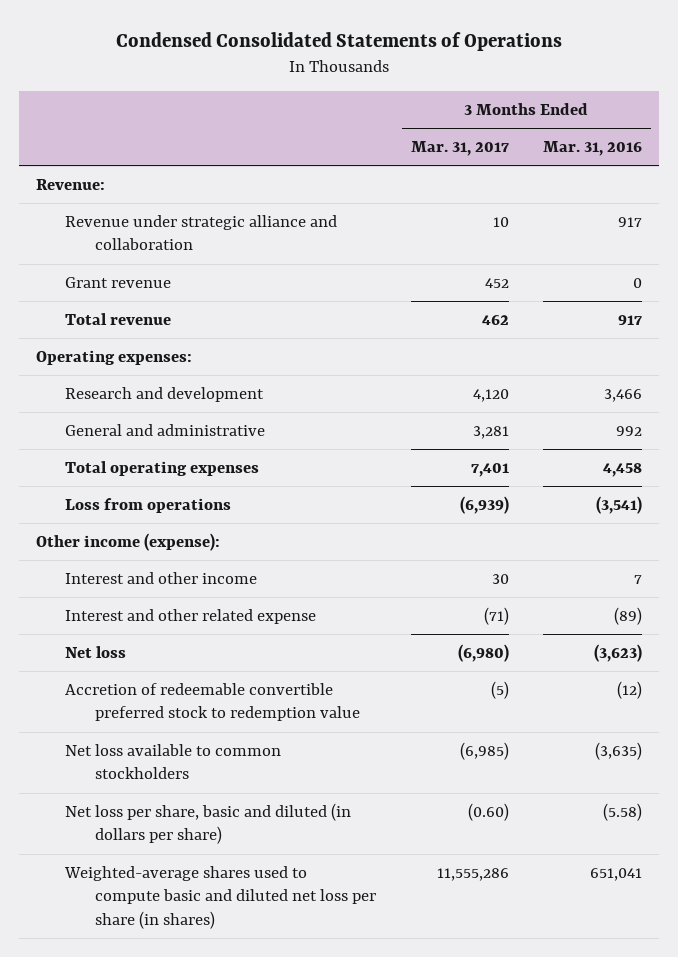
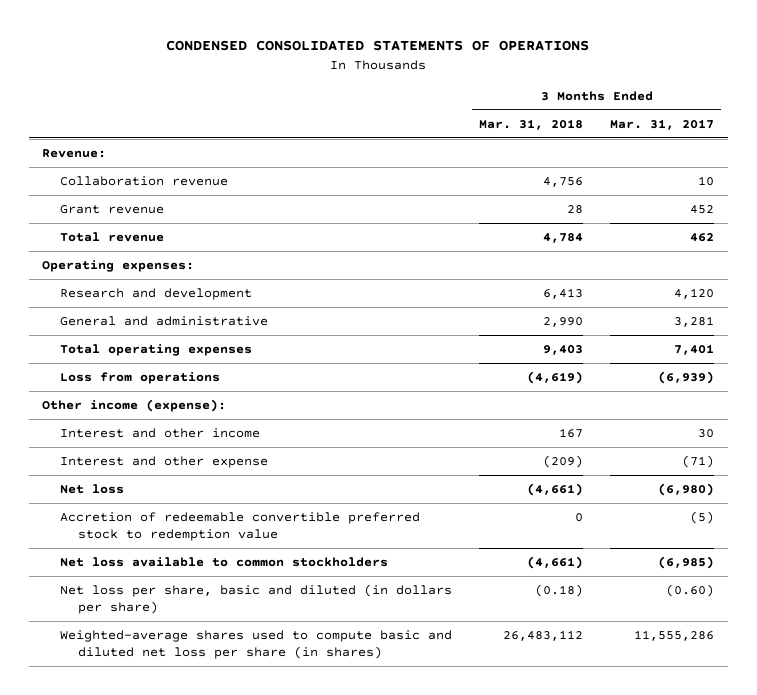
[115,32,562,52] Condensed Consolidated Statements of Operations -> [166,40,590,52] CONDENSED CONSOLIDATED STATEMENTS OF OPERATIONS
[543,141,643,157] Mar. 31, 2016 -> none
none -> [479,118,584,130] Mar. 31, 2018
[65,214,338,251] Revenue under strategic alliance and collaboration -> [60,175,229,186] Collaboration revenue
[65,608,317,624] Interest and other related expense -> [60,455,269,468] Interest and other expense

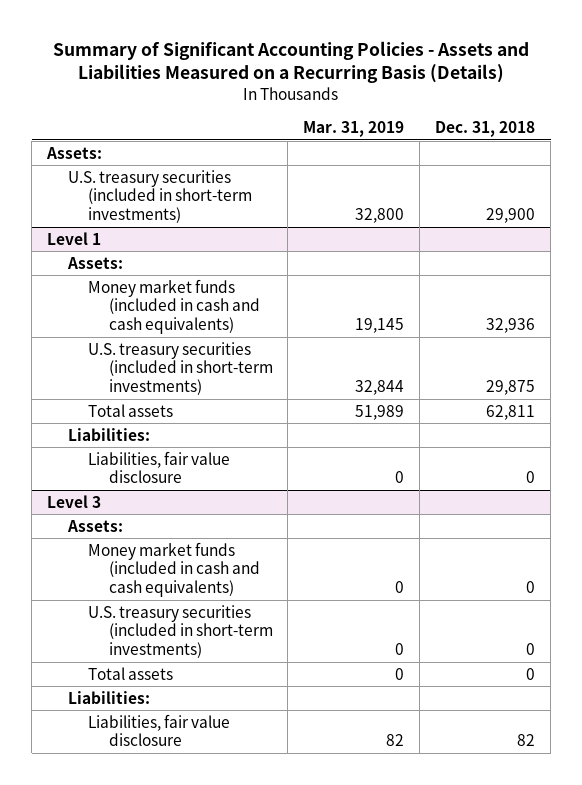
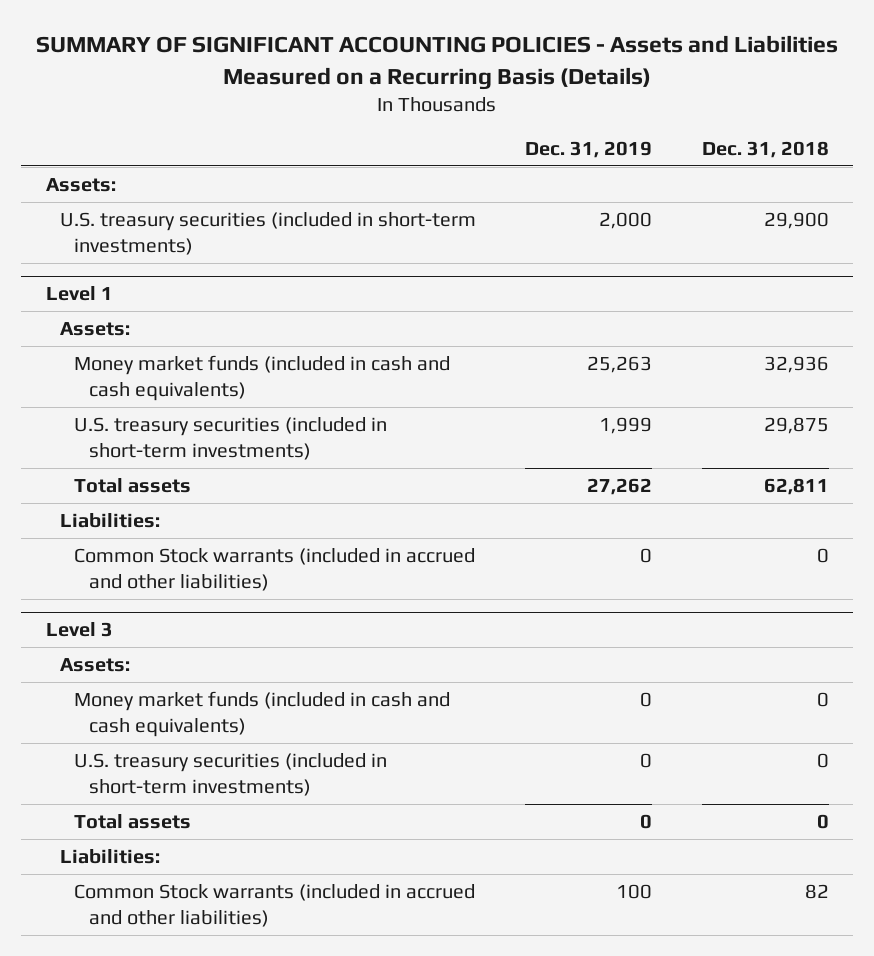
[53,40,530,84] Summary of Significant Accounting Policies - Assets and Liabilities Measured on a Recurring Basis (Details) -> [36,35,839,90] SUMMARY OF SIGNIFICANT ACCOUNTING POLICIES - Assets and Liabilities Measured on a Recurring Basis (Details)
[303,121,405,138] Mar. 31, 2019 -> none
none -> [525,140,653,158] Dec. 31, 2019
[88,450,231,484] Liabilities, fair value disclosure -> none
none -> [74,547,476,591] Common Stock warrants (included in accrued and other liabilities)
[88,713,231,747] Liabilities, fair value disclosure -> none
none -> [74,883,476,927] Common Stock warrants (included in accrued and other liabilities)

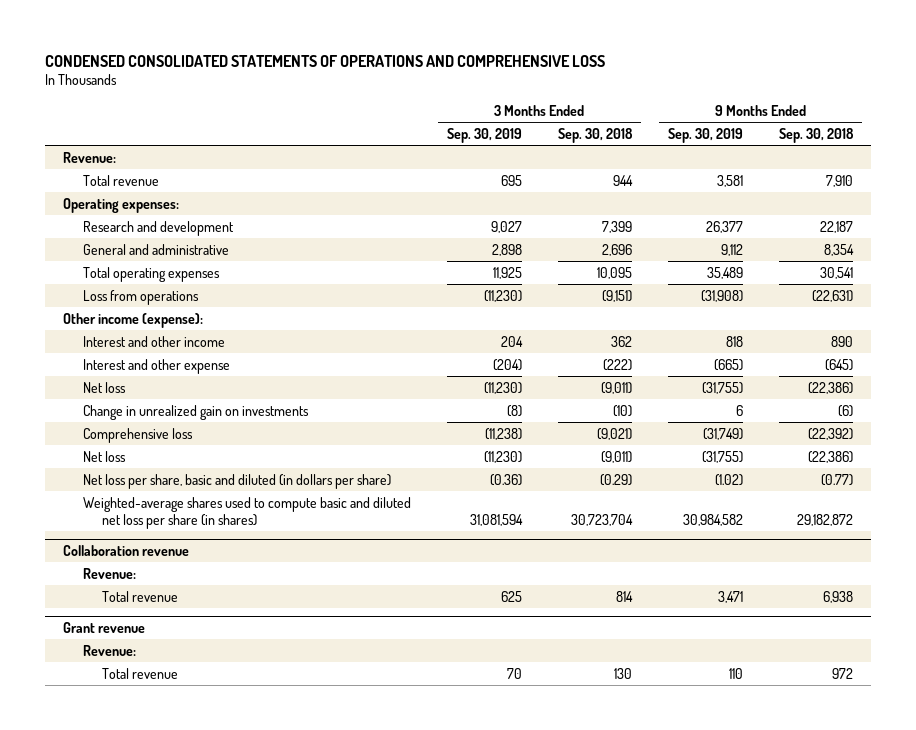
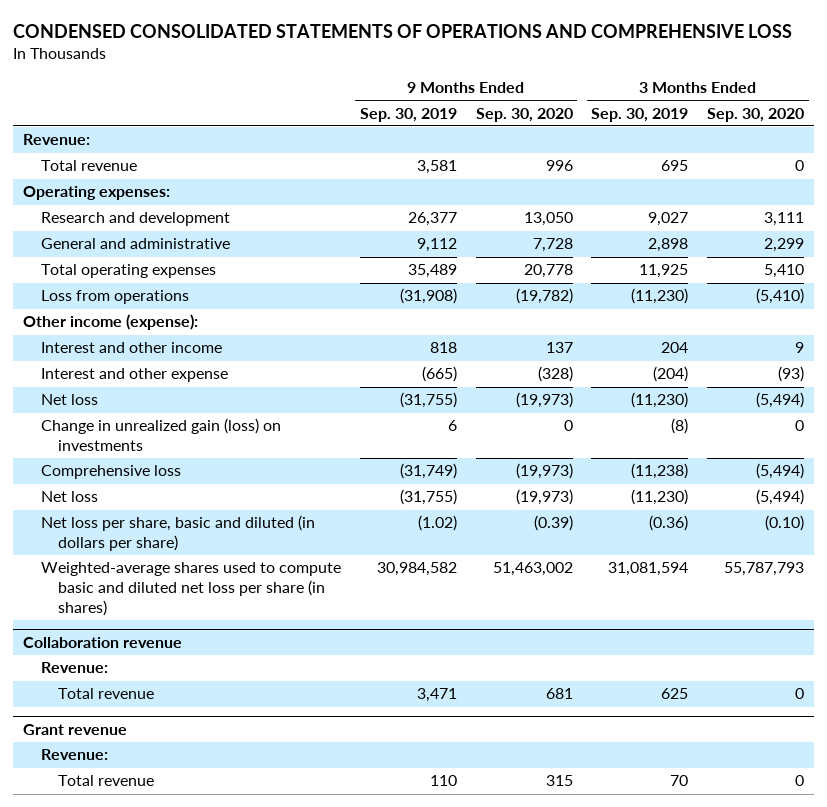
[557,127,633,143] Sep. 30, 2018 -> none
[779,127,855,143] Sep. 30, 2018 -> none
none -> [475,107,573,122] Sep. 30, 2020
none -> [707,107,805,122] Sep. 30, 2020
[82,404,309,420] Change in unrealized gain on investments -> [40,418,281,452] Change in unrealized gain (loss) on investments

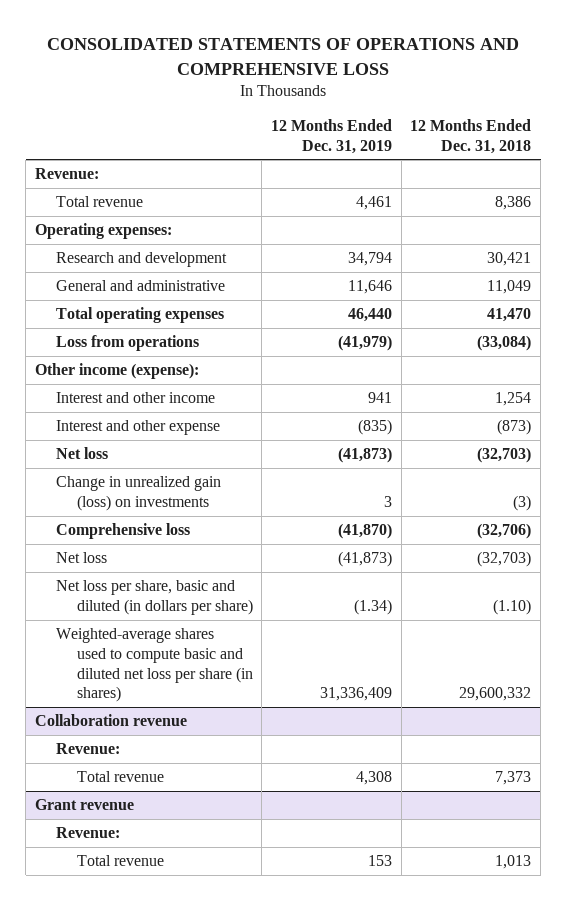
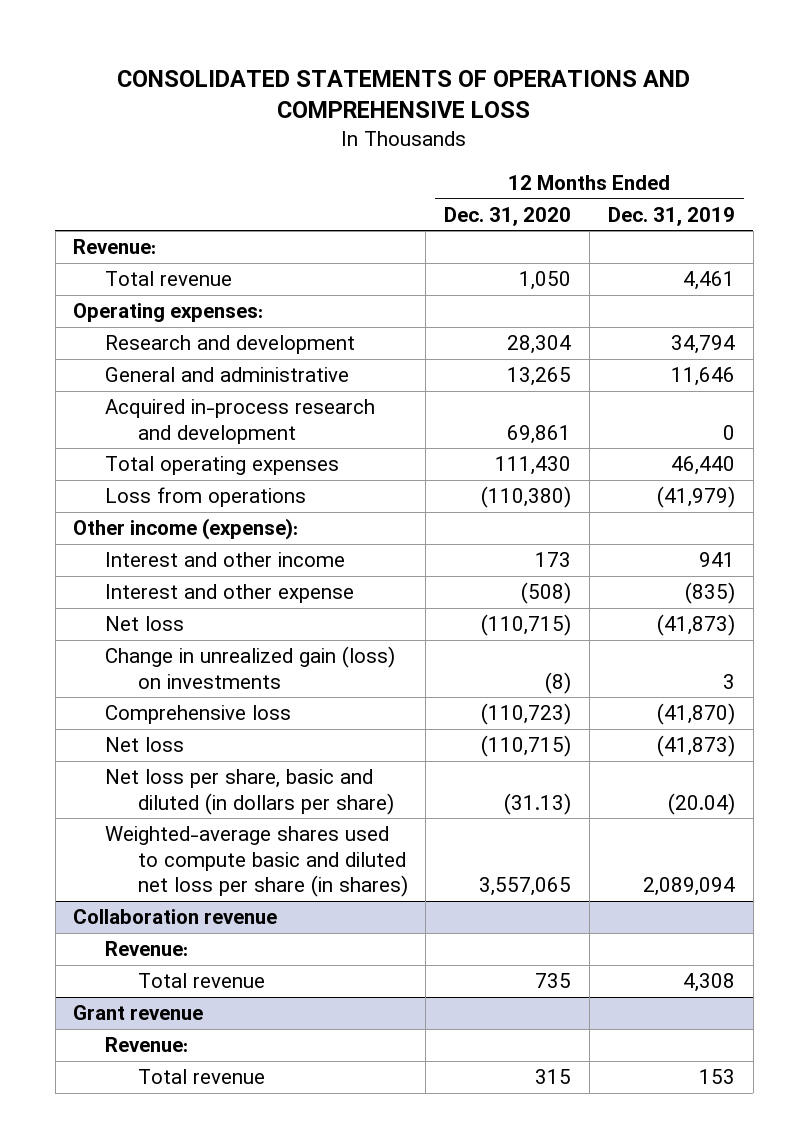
[410,118,532,154] 12 Months Ended Dec. 31, 2018 -> none
none -> [444,206,572,226] Dec. 31, 2020
none -> [105,399,376,444] Acquired in-process research and development
[354,598,393,615] (1.34) -> [667,792,735,815] (20.04)
[320,687,393,702] 31,336,409 -> [642,877,735,897] 2,089,094

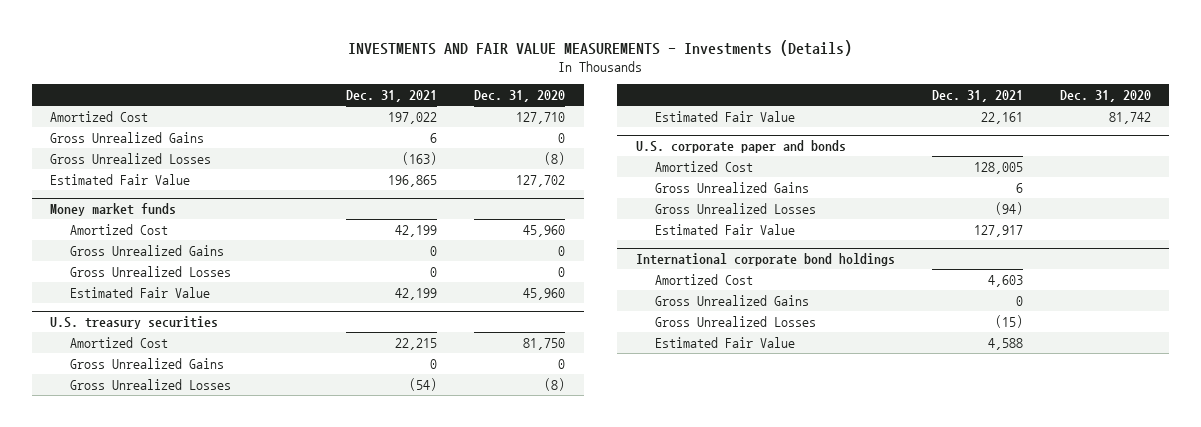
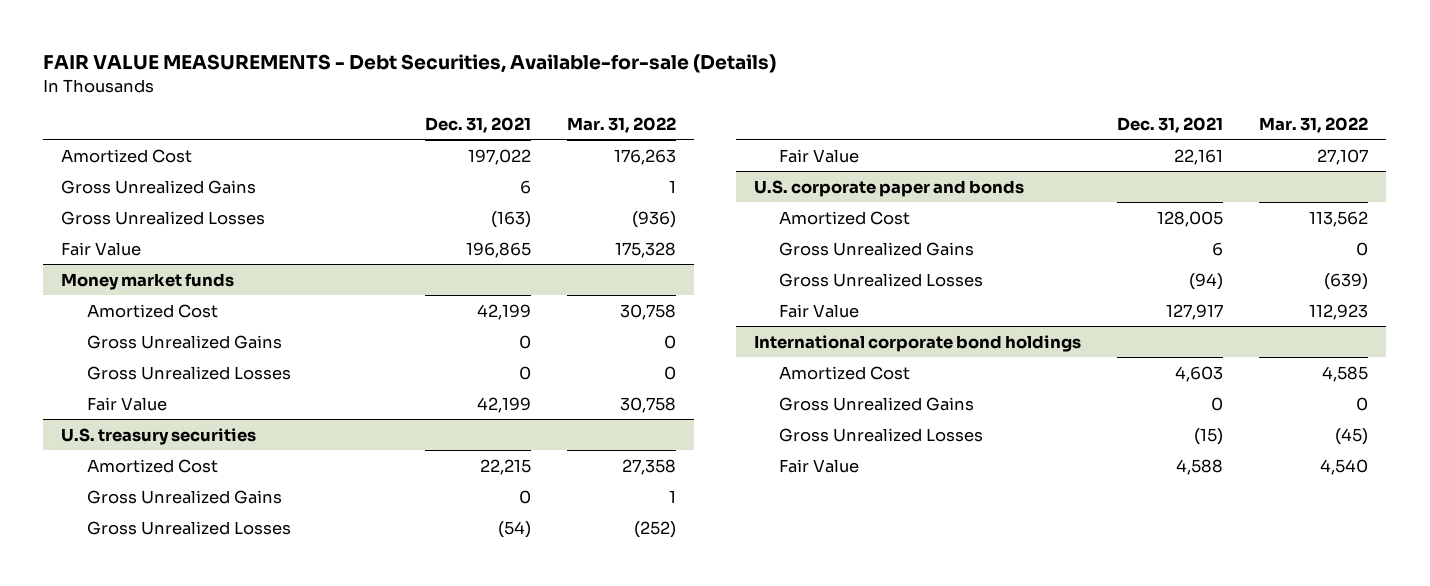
[348,39,853,56] INVESTMENTS AND FAIR VALUE MEASUREMENTS - Investments (Details) -> [43,54,777,74] FAIR VALUE MEASUREMENTS - Debt Securities, Available-for-sale (Details)
[474,90,566,103] Dec. 31, 2020 -> none
none -> [566,116,676,133] Mar. 31, 2022
[50,173,191,185] Estimated Fair Value -> [61,241,142,256] Fair Value
[70,286,211,298] Estimated Fair Value -> [86,396,167,411] Fair Value
[655,110,796,122] Estimated Fair Value -> [779,148,860,163] Fair Value
[655,223,796,235] Estimated Fair Value -> [779,303,860,318] Fair Value
[655,336,796,348] Estimated Fair Value -> [779,458,860,473] Fair Value

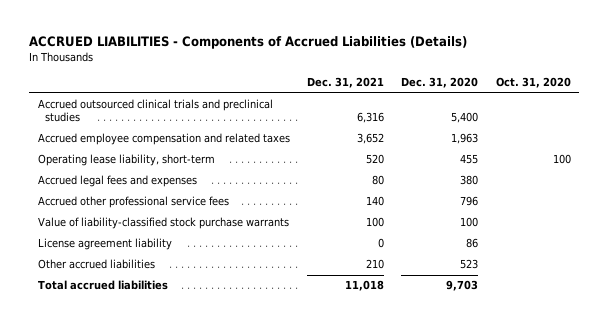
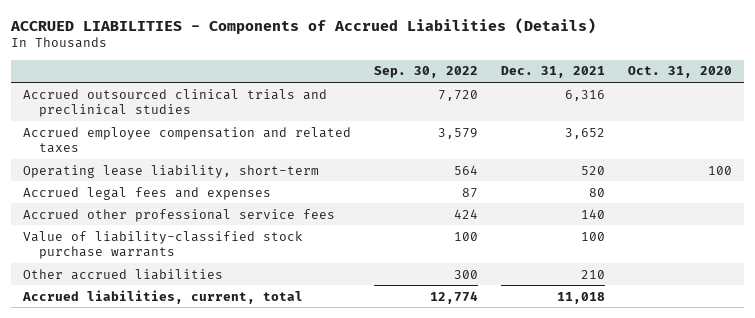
[401,77,479,89] Dec. 31, 2020 -> none
none -> [374,66,479,79] Sep. 30, 2022
[37,238,172,251] License agreement liability -> none
[37,280,168,291] Total accrued liabilities -> [21,289,303,304] Accrued liabilities, current, total

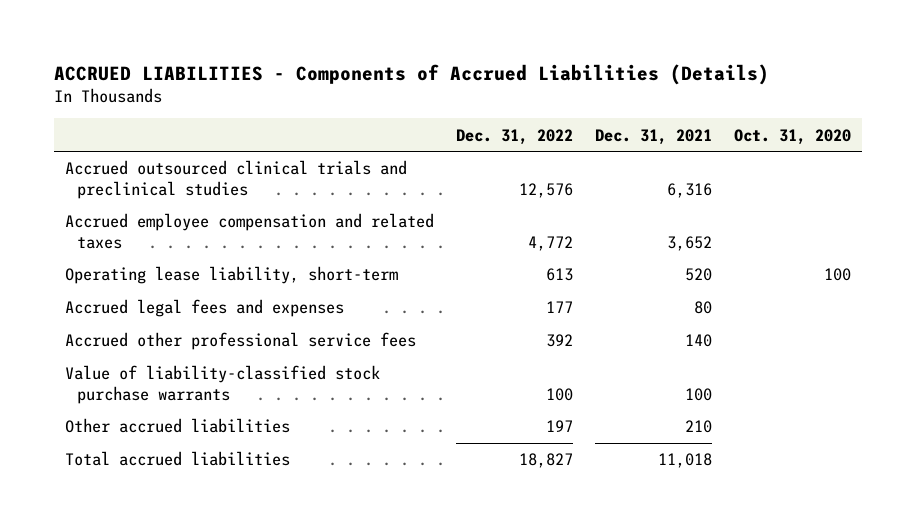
[374,66,479,79] Sep. 30, 2022 -> none
none -> [456,128,574,145] Dec. 31, 2022
[21,289,303,304] Accrued liabilities, current, total -> [65,451,291,467] Total accrued liabilities

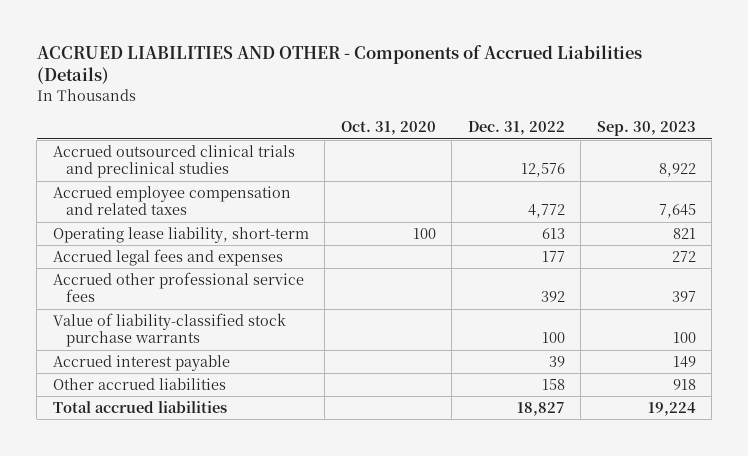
[54,63,770,85] ACCRUED LIABILITIES - Components of Accrued Liabilities (Details) -> [36,44,642,85] ACCRUED LIABILITIES AND OTHER - Components of Accrued Liabilities (Details)
[595,128,713,145] Dec. 31, 2021 -> none
none -> [596,121,696,137] Sep. 30, 2023
none -> [52,354,230,371] Accrued interest payable
[546,420,574,433] 197 -> [541,378,565,390] 158

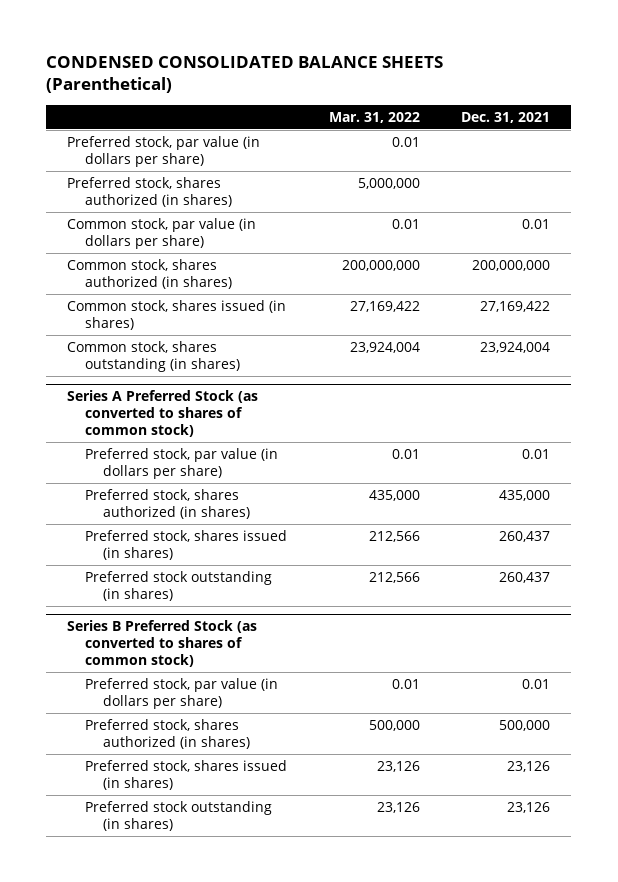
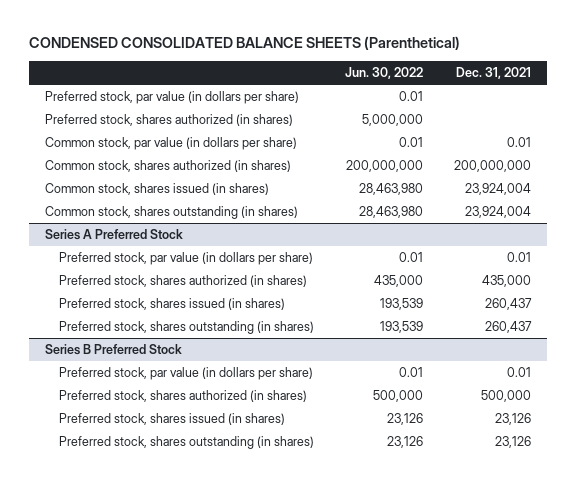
[328,111,420,123] Mar. 31, 2022 -> none
none -> [344,67,423,80] Jun. 30, 2022
[480,301,551,313] 27,169,422 -> [465,183,532,196] 23,924,004
[67,390,259,437] Series A Preferred Stock (as converted to shares of common stock) -> [44,229,183,241] Series A Preferred Stock
[85,571,273,601] Preferred stock outstanding (in shares) -> [58,321,314,335] Preferred stock, shares outstanding (in shares)
[67,620,258,667] Series B Preferred Stock (as converted to shares of common stock) -> [44,344,182,356] Series B Preferred Stock
[85,801,273,831] Preferred stock outstanding (in shares) -> [58,436,314,450] Preferred stock, shares outstanding (in shares)

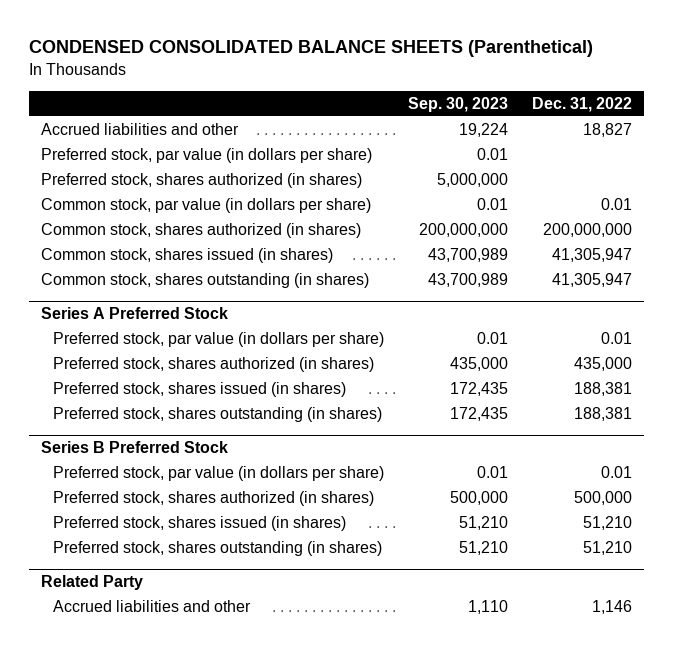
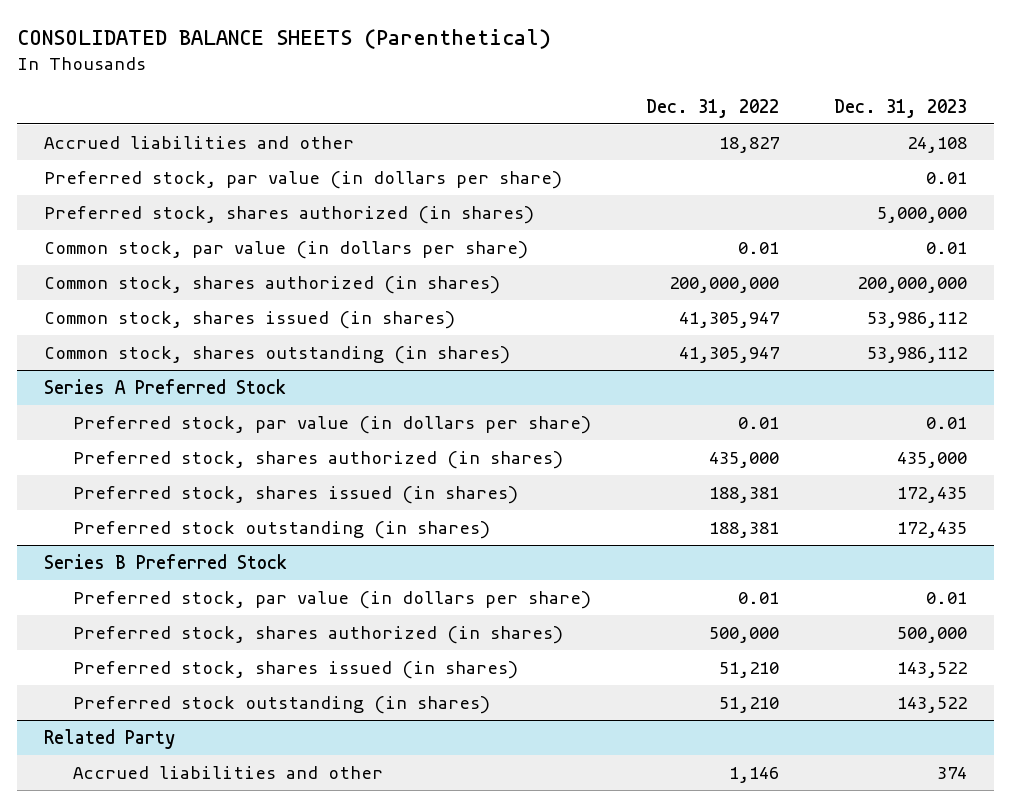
[28,40,593,58] CONDENSED CONSOLIDATED BALANCE SHEETS (Parenthetical) -> [16,29,551,50] CONSOLIDATED BALANCE SHEETS (Parenthetical)
[408,96,509,112] Sep. 30, 2023 -> none
none -> [834,98,968,118] Dec. 31, 2023
[52,406,382,422] Preferred stock, shares outstanding (in shares) -> [73,520,491,539] Preferred stock outstanding (in shares)
[52,540,382,556] Preferred stock, shares outstanding (in shares) -> [73,695,491,714] Preferred stock outstanding (in shares)

